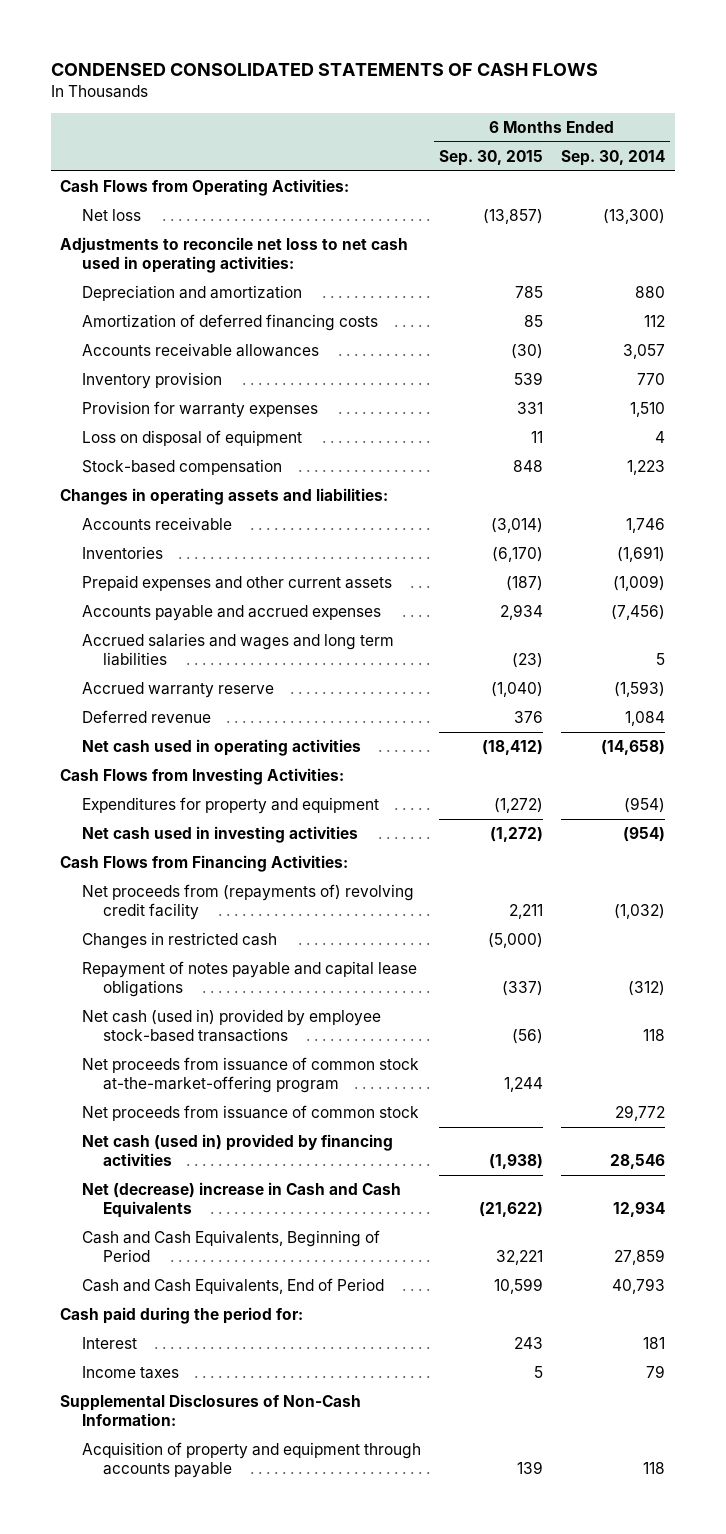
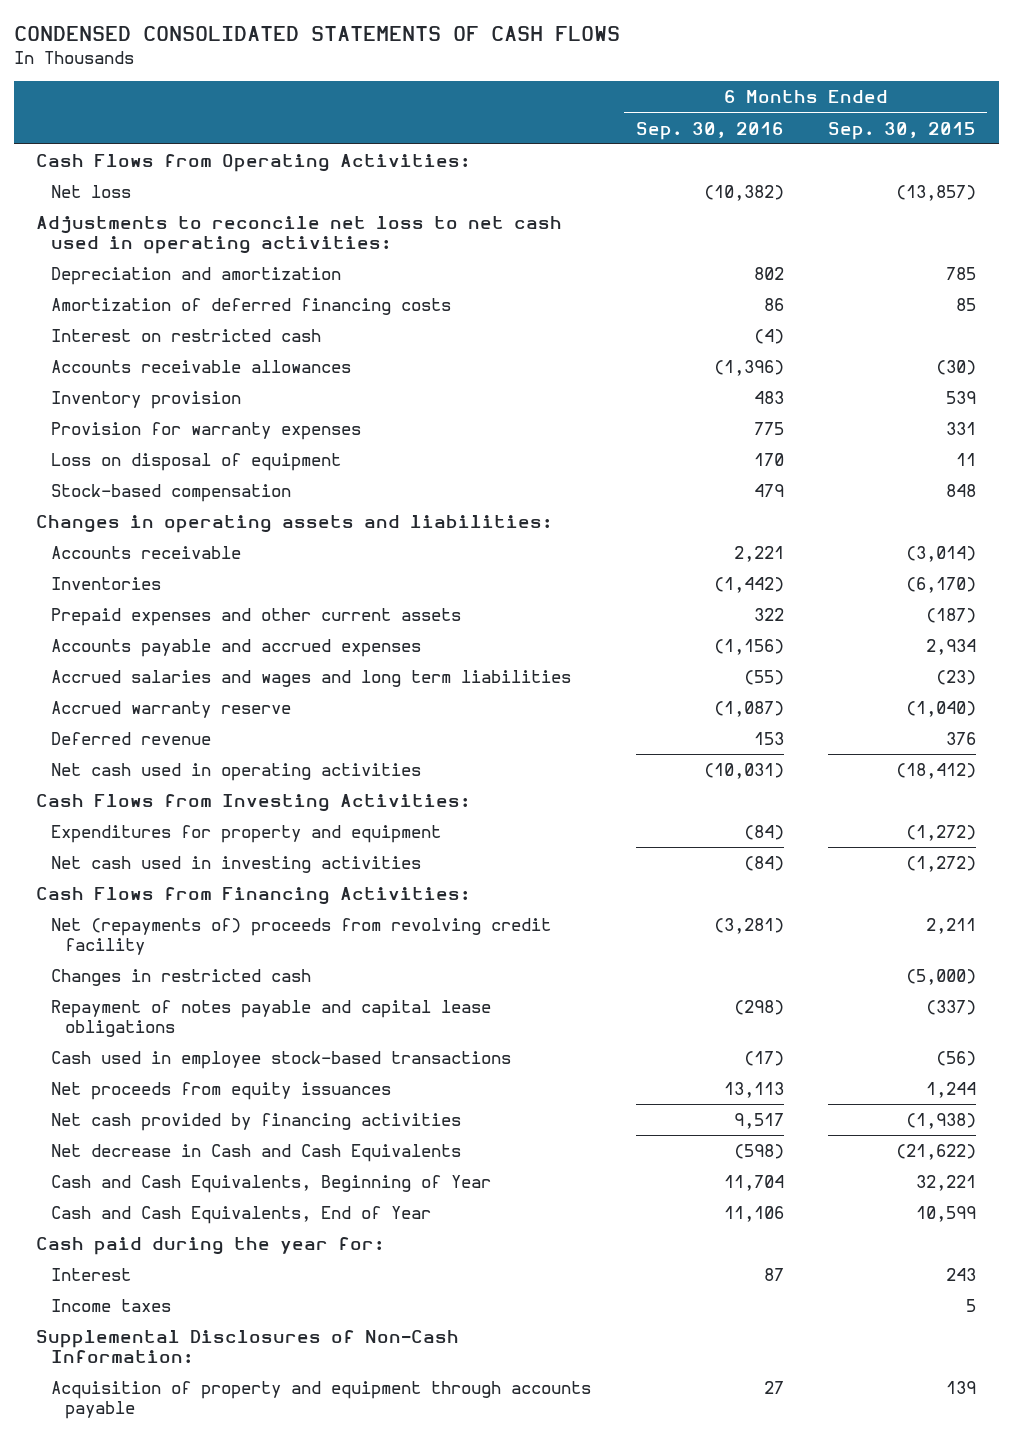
[561,149,666,166] Sep. 30, 2014 -> none
none -> [635,121,784,140] Sep. 30, 2016
none -> [50,329,321,343] Interest on restricted cash
[81,884,414,920] Net proceeds from (repayments of) revolving credit facility -> [50,918,551,956] Net (repayments of) proceeds from revolving credit facility
[81,1105,419,1122] Net proceeds from issuance of common stock -> none
[81,1009,381,1042] Net cash (used in) provided by employee stock-based transactions -> [50,1051,511,1070] Cash used in employee stock-based transactions
[81,1057,419,1093] Net proceeds from issuance of common stock at-the-market-offering program -> [50,1082,391,1101] Net proceeds from equity issuances
[81,1134,393,1166] Net cash (used in) provided by financing activities -> [50,1113,461,1132] Net cash provided by financing activities
[81,1182,401,1218] Net (decrease) increase in Cash and Cash Equivalents -> [50,1144,461,1163] Net decrease in Cash and Cash Equivalents
[81,1230,380,1262] Cash and Cash Equivalents, Beginning of Period -> [50,1175,491,1194] Cash and Cash Equivalents, Beginning of Year
[81,1278,384,1295] Cash and Cash Equivalents, End of Period -> [50,1206,431,1225] Cash and Cash Equivalents, End of Year
[60,1307,304,1325] Cash paid during the period for: -> [36,1237,385,1256] Cash paid during the year for:

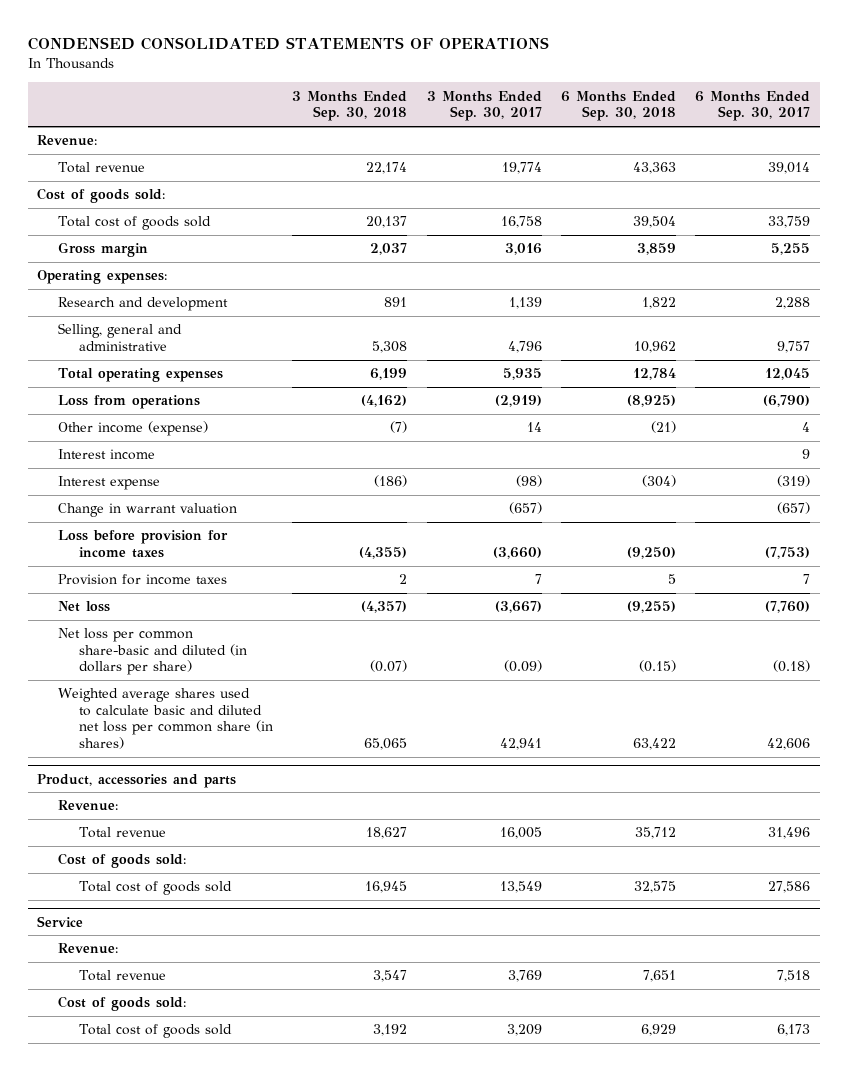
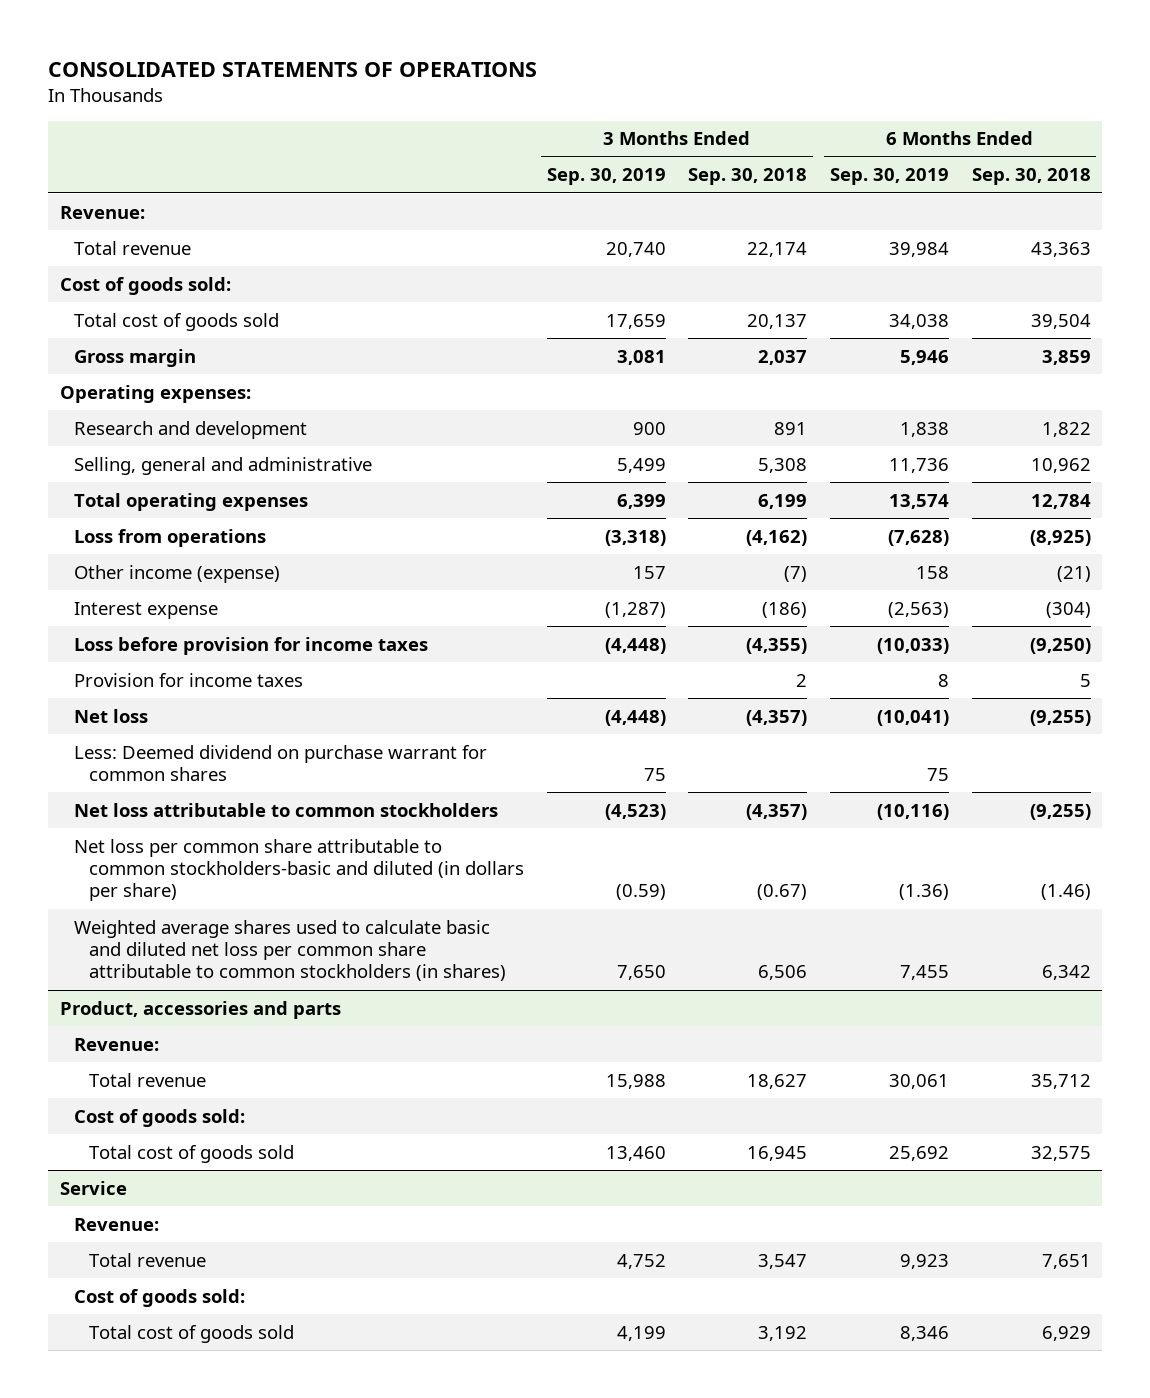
[27,37,549,51] CONDENSED CONSOLIDATED STATEMENTS OF OPERATIONS -> [48,62,538,78] CONSOLIDATED STATEMENTS OF OPERATIONS
[426,90,542,122] 3 Months Ended Sep. 30, 2017 -> none
[695,90,811,122] 6 Months Ended Sep. 30, 2017 -> none
none -> [546,168,666,186] Sep. 30, 2019
none -> [829,168,949,186] Sep. 30, 2019
[58,449,156,461] Interest income -> none
[58,503,238,518] Change in warrant valuation -> none
none -> [74,744,488,781] Less: Deemed dividend on purchase warrant for common shares
none -> [74,802,499,817] Net loss attributable to common stockholders
[58,628,248,676] Net loss per common share-basic and diluted (in dollars per share) -> [74,838,525,902] Net loss per common share attributable to common stockholders-basic and diluted (in dollars per share)
[370,660,408,673] (0.07) -> [757,884,808,901] (0.67)
[638,660,676,673] (0.15) -> [1040,884,1091,901] (1.46)
[58,688,274,749] Weighted average shares used to calculate basic and diluted net loss per common share (in shares) -> [74,919,507,982] Weighted average shares used to calculate basic and diluted net loss per common share attributable to common stockholders (in shares)
[364,737,408,750] 65,065 -> [758,965,808,981] 6,506
[632,737,676,750] 63,422 -> [1041,965,1091,981] 6,342

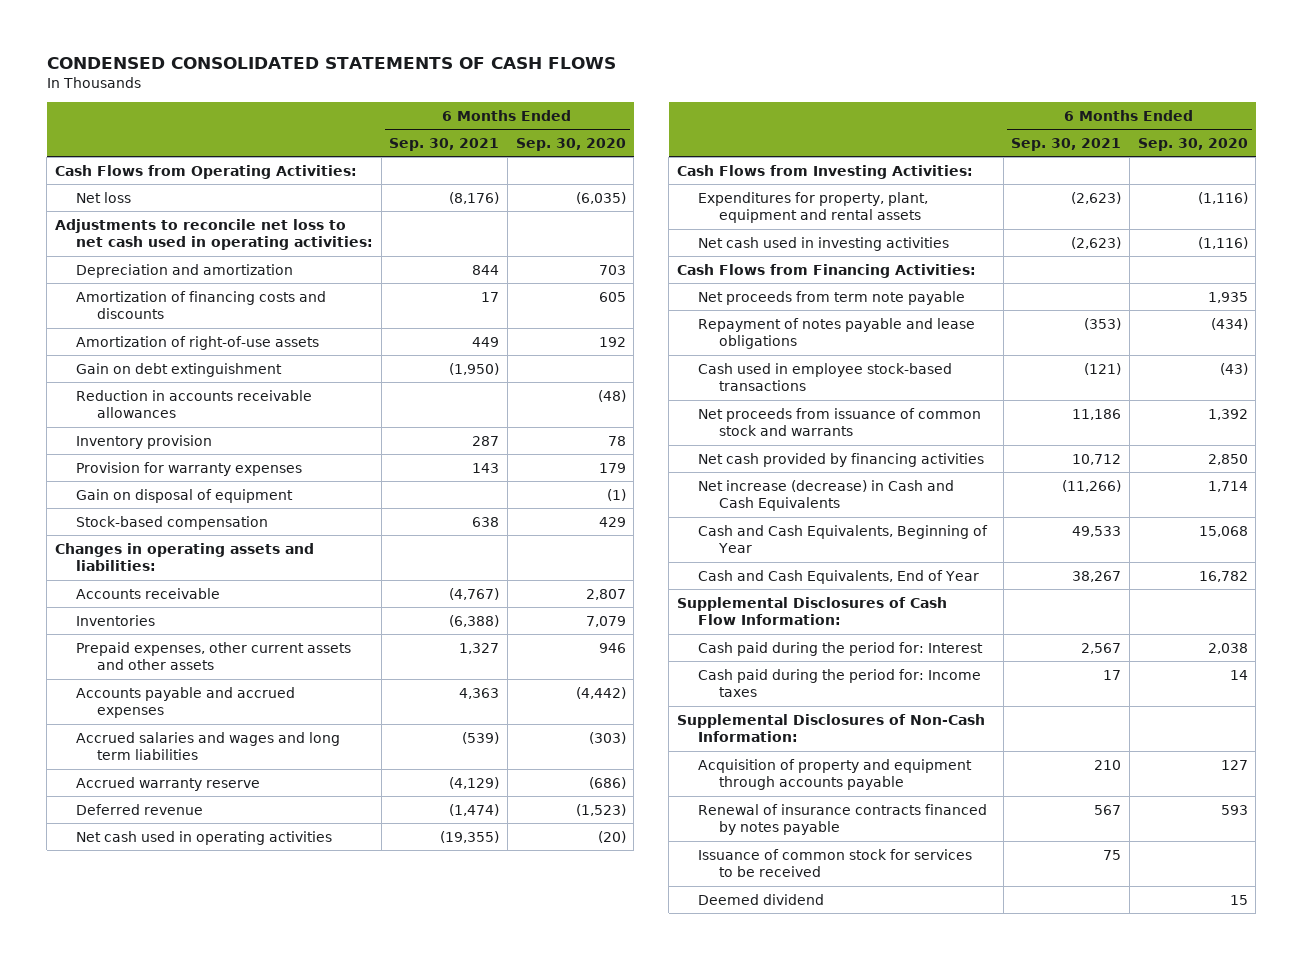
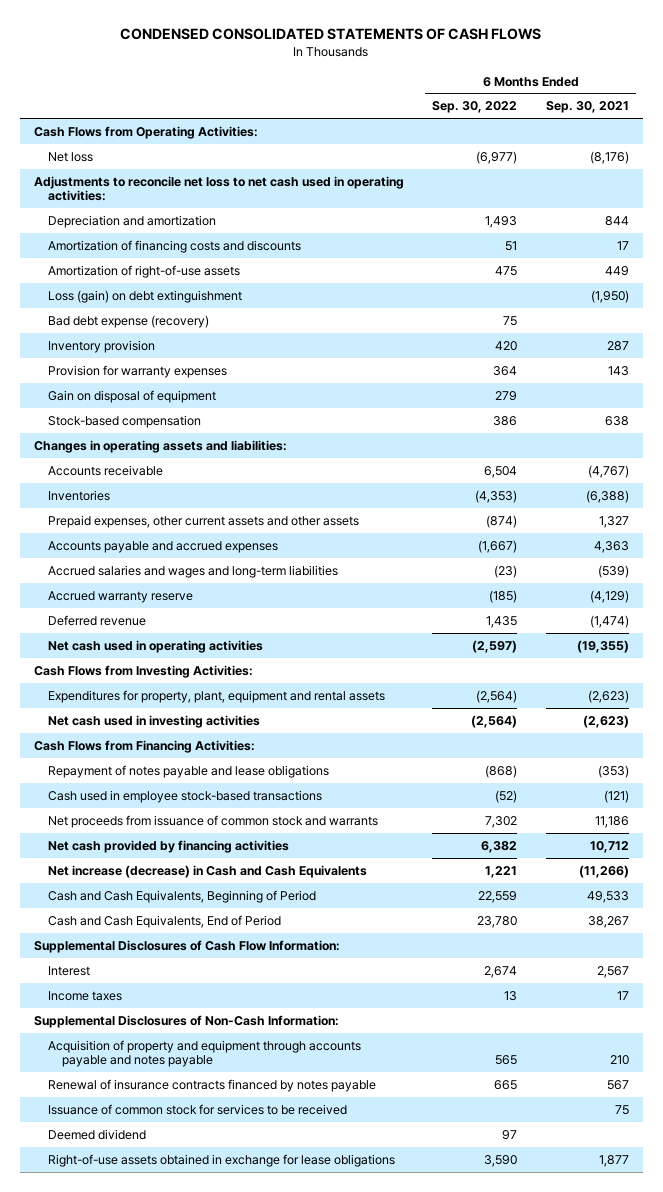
[515,138,626,152] Sep. 30, 2020 -> none
none -> [432,101,518,114] Sep. 30, 2022
[76,389,313,419] Reduction in accounts receivable allowances -> none
[76,362,283,377] Gain on debt extinguishment -> [48,289,243,303] Loss (gain) on debt extinguishment
none -> [48,314,210,328] Bad debt expense (recovery)
[76,731,341,761] Accrued salaries and wages and long term liabilities -> [48,564,339,578] Accrued salaries and wages and long-term liabilities
[698,290,966,305] Net proceeds from term note payable -> none
[698,524,989,554] Cash and Cash Equivalents, Beginning of Year -> [48,889,317,903] Cash and Cash Equivalents, Beginning of Period
[698,569,980,584] Cash and Cash Equivalents, End of Year -> [48,914,282,928] Cash and Cash Equivalents, End of Period
[698,641,984,656] Cash paid during the period for: Interest -> [48,965,91,976] Interest
[698,668,982,698] Cash paid during the period for: Income taxes -> [48,990,123,1001] Income taxes
[698,758,973,791] Acquisition of property and equipment through accounts payable -> [48,1039,362,1068] Acquisition of property and equipment through accounts payable and notes payable
none -> [48,1153,396,1167] Right-of-use assets obtained in exchange for lease obligations

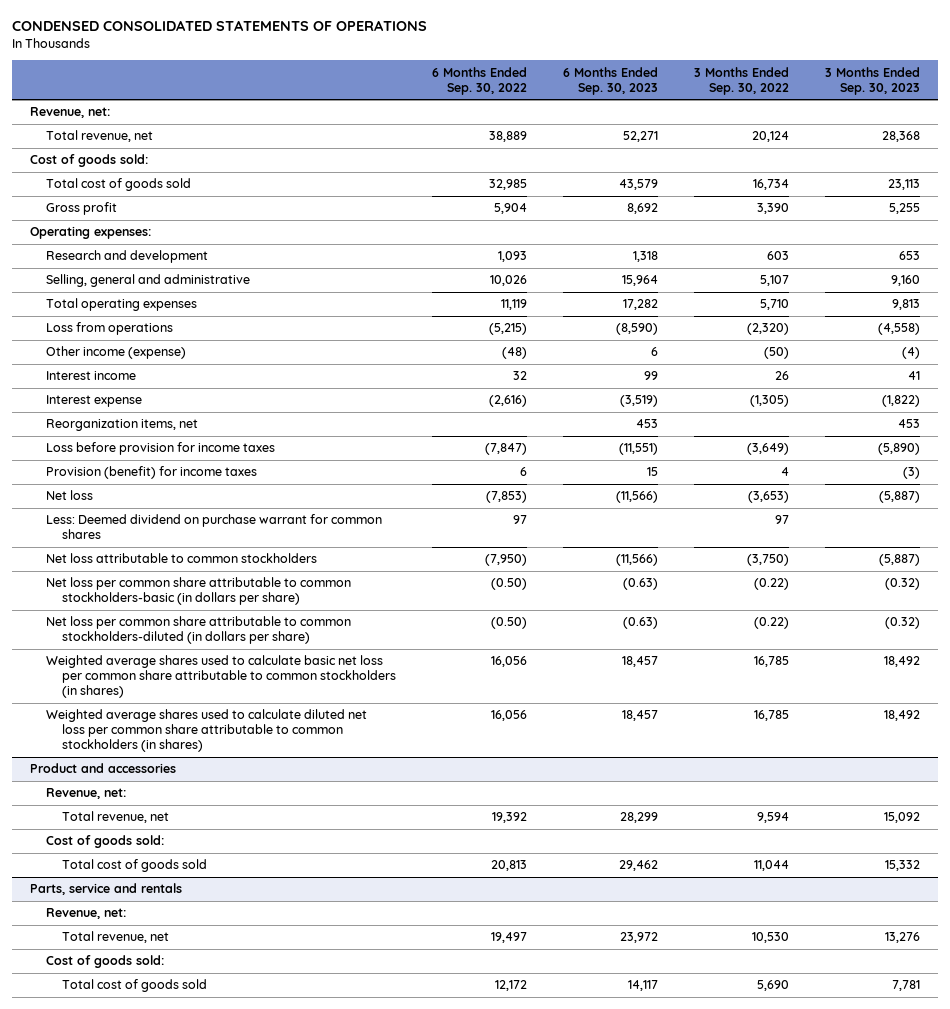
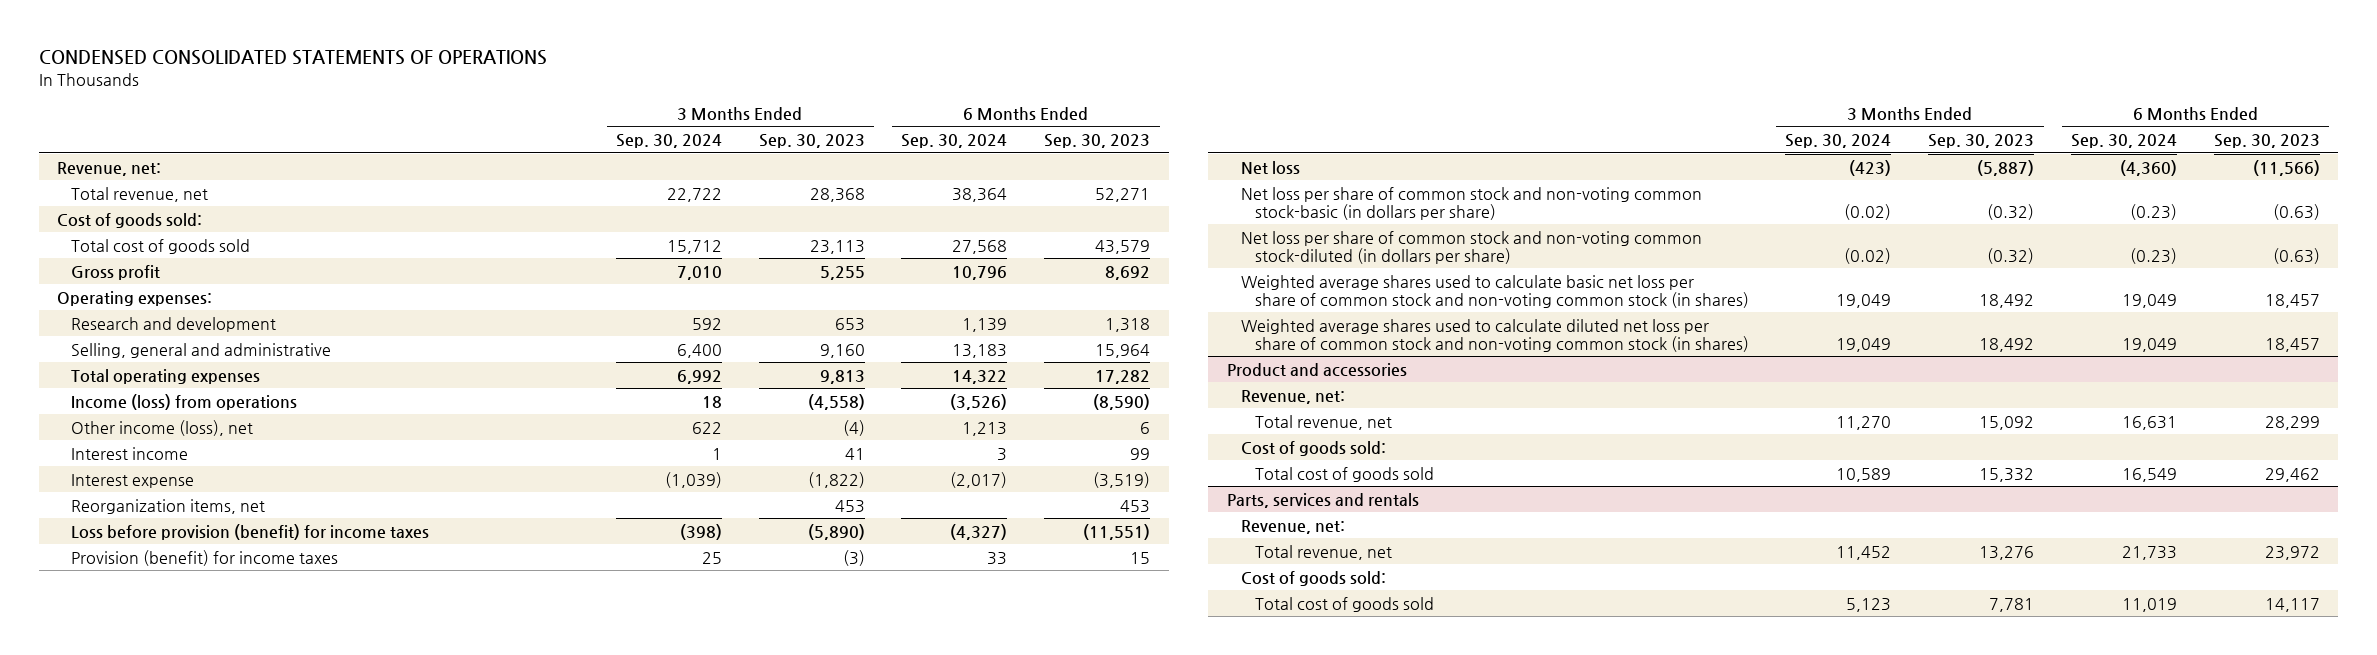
[431,66,527,95] 6 Months Ended Sep. 30, 2022 -> none
[693,66,789,95] 3 Months Ended Sep. 30, 2022 -> none
none -> [615,134,722,149] Sep. 30, 2024
none -> [901,134,1008,149] Sep. 30, 2024
[45,322,173,336] Loss from operations -> [71,393,298,410] Income (loss) from operations
[45,346,186,360] Other income (expense) -> [71,419,254,436] Other income (loss), net
[45,442,275,456] Loss before provision for income taxes -> [71,523,430,540] Loss before provision (benefit) for income taxes
[45,514,382,540] Less: Deemed dividend on purchase warrant for common shares -> none
[45,553,317,564] Net loss attributable to common stockholders -> none
[45,577,351,606] Net loss per common share attributable to common stockholders-basic (in dollars per share) -> [1240,186,1702,220] Net loss per share of common stock and non-voting common stock-basic (in dollars per share)
[45,616,351,645] Net loss per common share attributable to common stockholders-diluted (in dollars per share) -> [1240,230,1702,264] Net loss per share of common stock and non-voting common stock-diluted (in dollars per share)
[45,655,396,699] Weighted average shares used to calculate basic net loss per common share attributable to common stockholders (in shares) -> [1240,274,1749,308] Weighted average shares used to calculate basic net loss per share of common stock and non-voting common stock (in shares)
[45,709,367,753] Weighted average shares used to calculate diluted net loss per common share attributable to common stockholders (in shares) -> [1240,318,1749,352] Weighted average shares used to calculate diluted net loss per share of common stock and non-voting common stock (in shares)
[29,883,182,896] Parts, service and rentals -> [1226,492,1419,508] Parts, services and rentals

